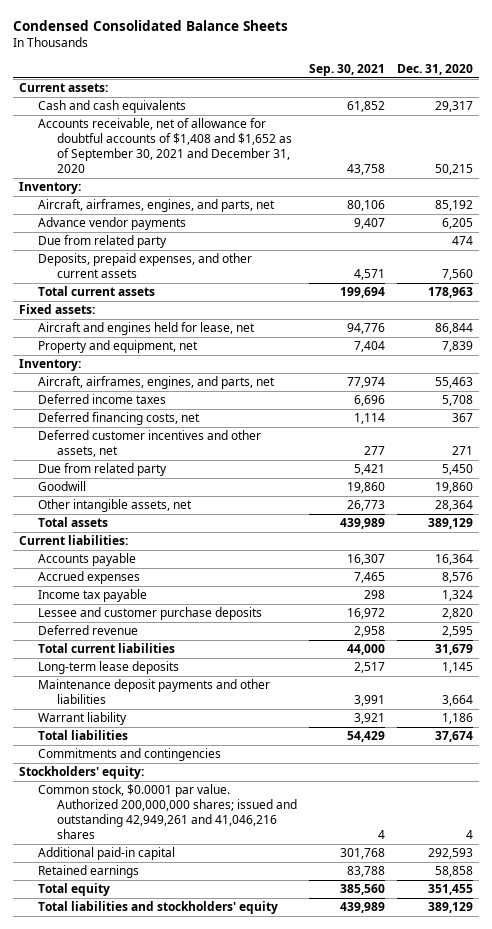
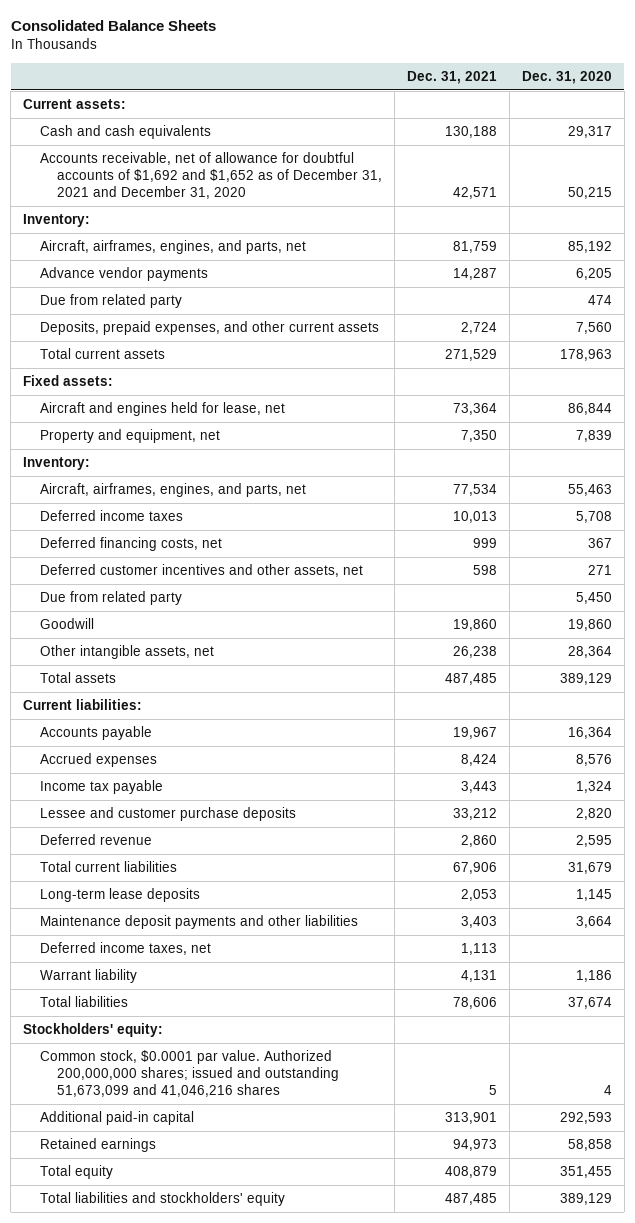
[13,20,289,32] Condensed Consolidated Balance Sheets -> [10,20,216,32] Consolidated Balance Sheets
[308,63,385,76] Sep. 30, 2021 -> none
none -> [406,70,497,84] Dec. 31, 2021
[37,118,292,174] Accounts receivable, net of allowance for doubtful accounts of $1,408 and $1,652 as of September 30, 2021 and December 31, 2020 -> [40,152,382,200] Accounts receivable, net of allowance for doubtful accounts of $1,692 and $1,652 as of December 31, 2021 and December 31, 2020
none -> [40,942,212,956] Deferred income taxes, net
[37,748,221,762] Commitments and contingencies -> none
[37,784,297,840] Common stock, $0.0001 par value. Authorized 200,000,000 shares; issued and outstanding 42,949,261 and 41,046,216 shares -> [40,1050,339,1098] Common stock, $0.0001 par value. Authorized 200,000,000 shares; issued and outstanding 51,673,099 and 41,046,216 shares

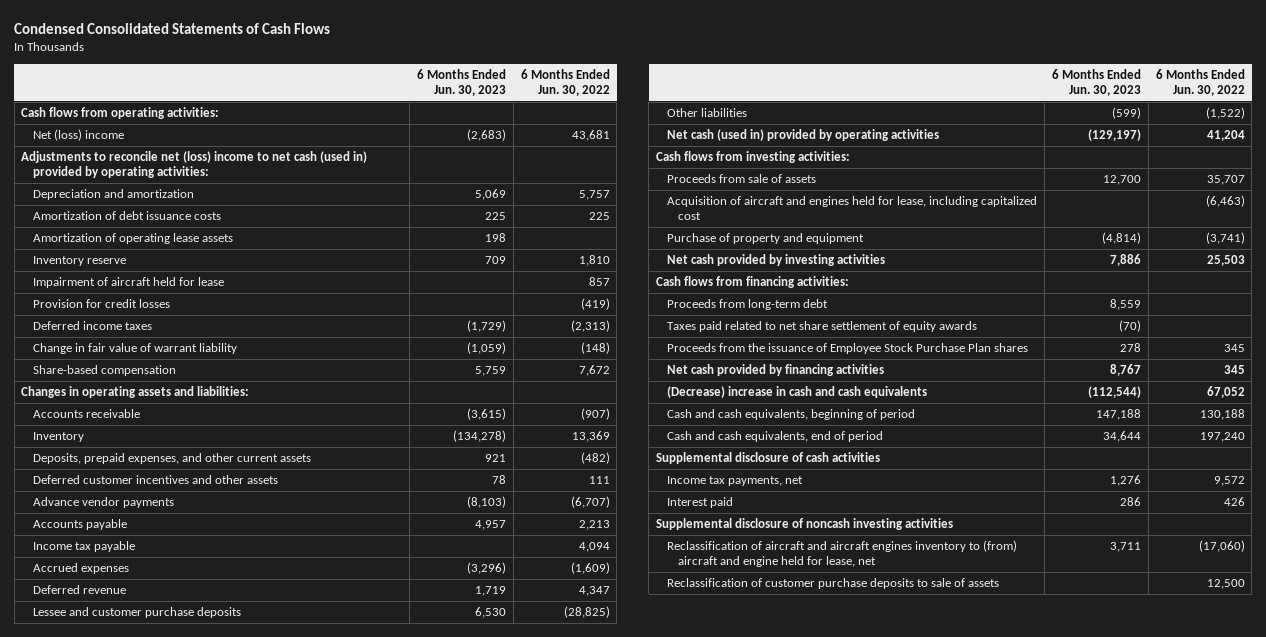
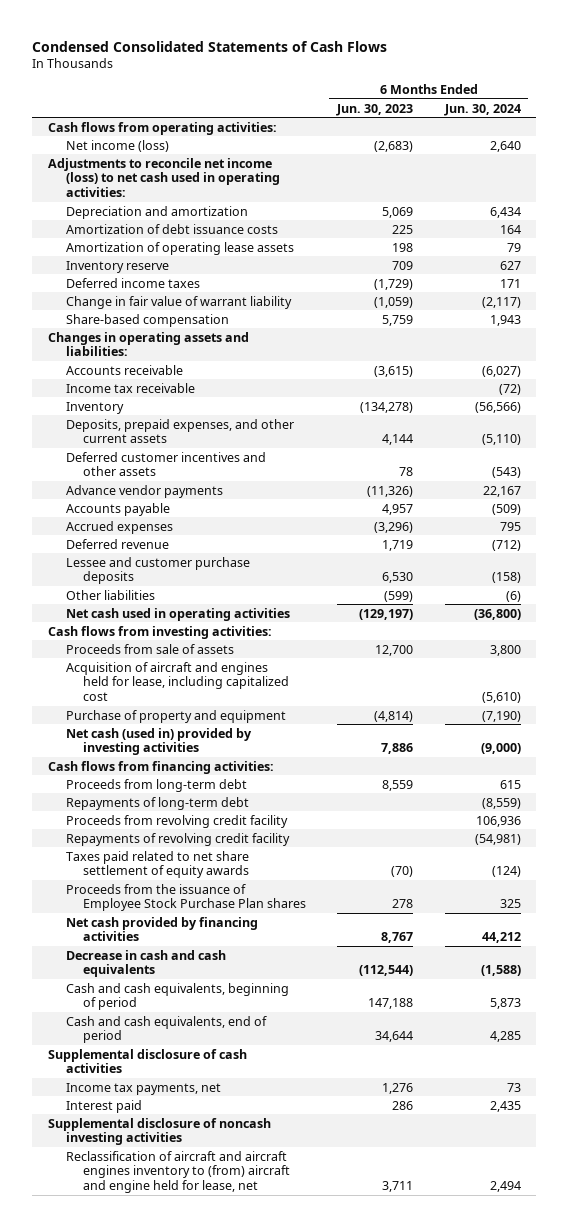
[520,69,610,97] 6 Months Ended Jun. 30, 2022 -> none
none -> [443,103,521,116] Jun. 30, 2024
[32,129,124,142] Net (loss) income -> [65,139,169,152] Net income (loss)
[21,151,368,178] Adjustments to reconcile net (loss) income to net cash (used in) provided by operating activities: -> [48,157,280,197] Adjustments to reconcile net income (loss) to net cash used in operating activities:
[32,277,224,289] Impairment of aircraft held for lease -> none
[32,299,170,309] Provision for credit losses -> none
none -> [65,382,195,393] Income tax receivable
[485,454,507,463] 921 -> [382,434,414,446] 4,144
[467,496,507,509] (8,103) -> [367,485,414,497] (11,326)
[32,541,135,553] Income tax payable -> none
[667,129,940,142] Net cash (used in) provided by operating activities -> [65,607,290,621] Net cash used in operating activities
[667,254,886,267] Net cash provided by investing activities -> [65,727,252,756] Net cash (used in) provided by investing activities
none -> [65,796,249,810] Repayments of long-term debt
none -> [65,814,288,828] Proceeds from revolving credit facility
none -> [65,832,290,846] Repayments of revolving credit facility
[667,386,928,399] (Decrease) increase in cash and cash equivalents -> [65,949,226,978] Decrease in cash and cash equivalents
[667,578,1000,590] Reclassification of customer purchase deposits to sale of assets -> none

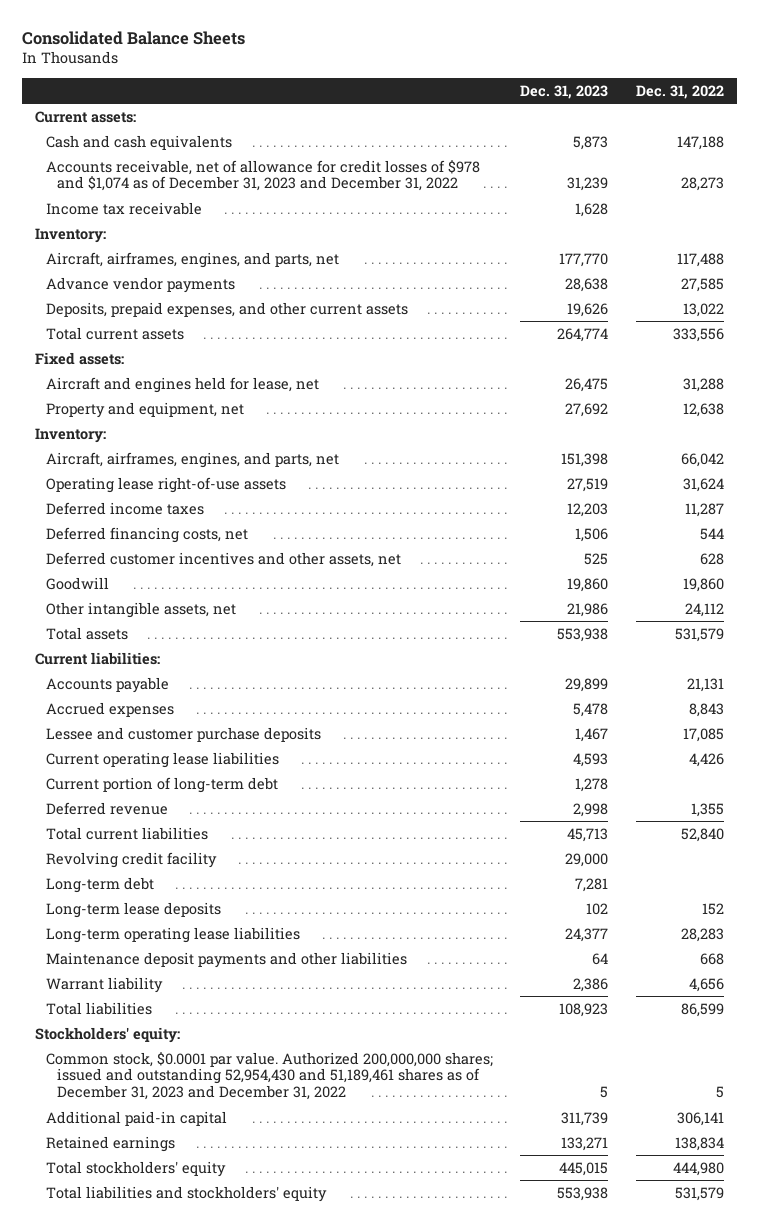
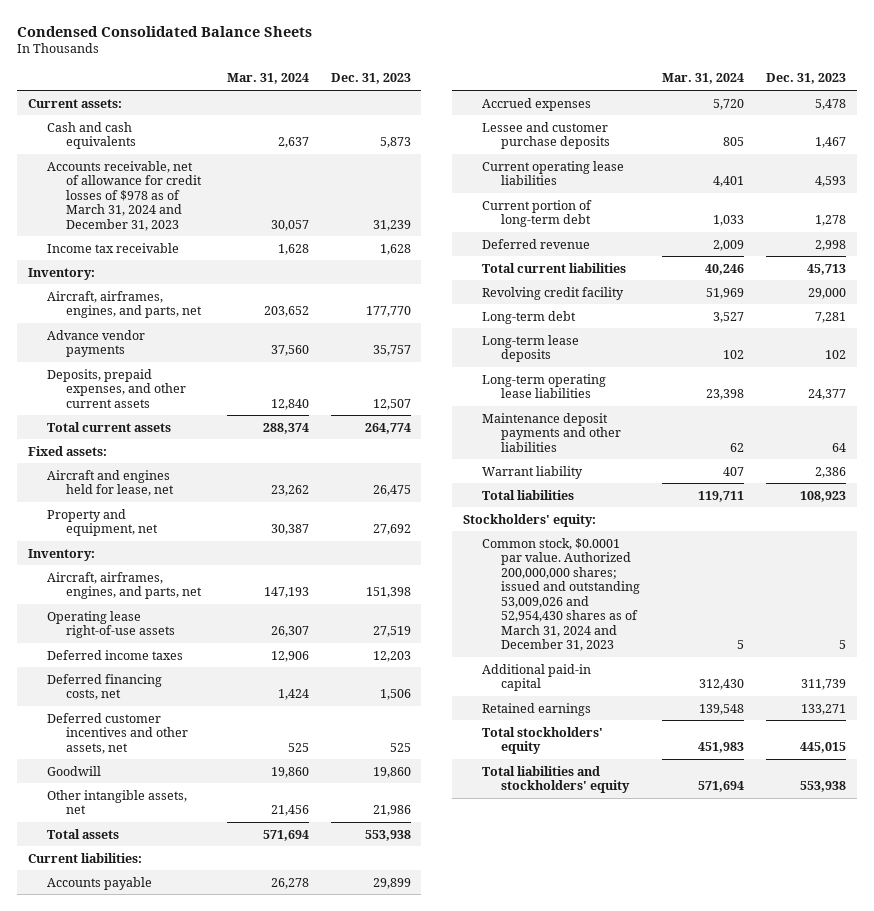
[21,31,245,46] Consolidated Balance Sheets -> [17,25,313,37] Condensed Consolidated Balance Sheets
[635,84,724,99] Dec. 31, 2022 -> none
none -> [226,73,309,85] Mar. 31, 2024
[46,159,481,192] Accounts receivable, net of allowance for credit losses of $978 and $1,074 as of December 31, 2023 and December 31, 2022 -> [47,160,202,231] Accounts receivable, net of allowance for credit losses of $978 as of March 31, 2024 and December 31, 2023
[565,277,609,292] 28,638 -> [372,345,411,357] 35,757
[567,302,609,317] 19,626 -> [372,398,411,410] 12,507
[46,1051,494,1100] Common stock, $0.0001 par value. Authorized 200,000,000 shares; issued and outstanding 52,954,430 and 51,189,461 shares as of December 31, 2023 and December 31, 2022 -> [482,537,640,652] Common stock, $0.0001 par value. Authorized 200,000,000 shares; issued and outstanding 53,009,026 and 52,954,430 shares as of March 31, 2024 and December 31, 2023

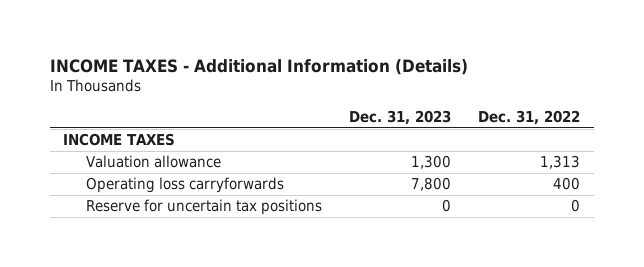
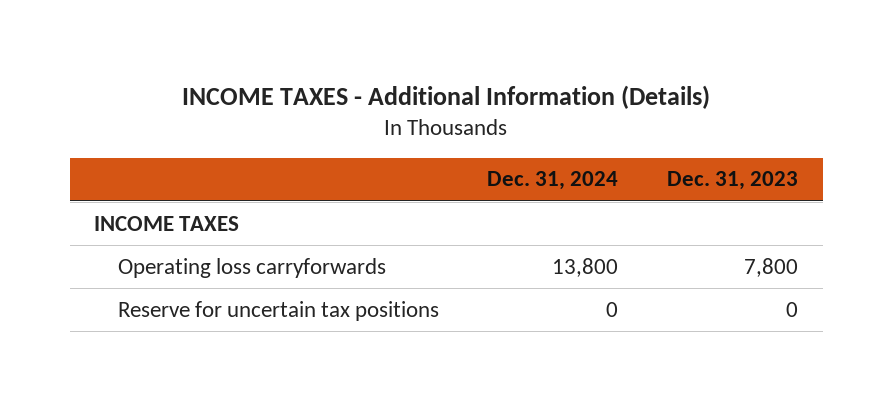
[478,109,581,125] Dec. 31, 2022 -> none
none -> [487,171,619,191] Dec. 31, 2024
[85,155,221,169] Valuation allowance -> none

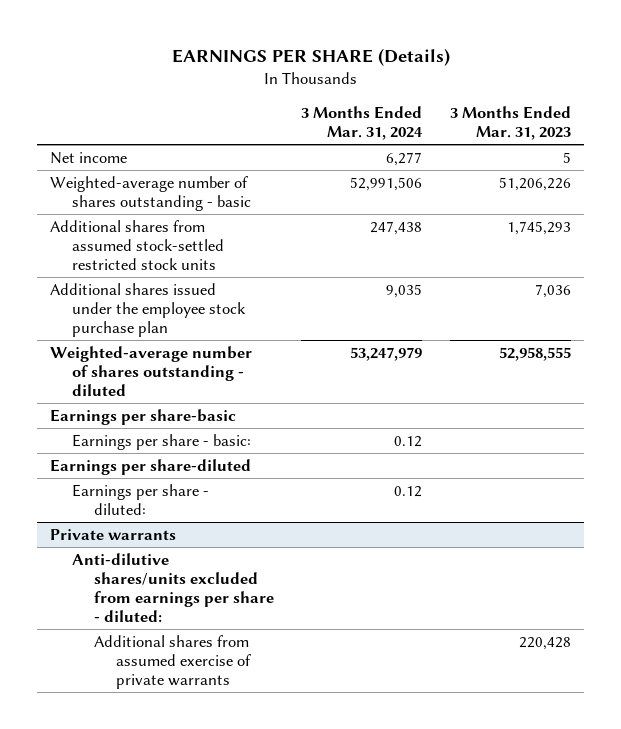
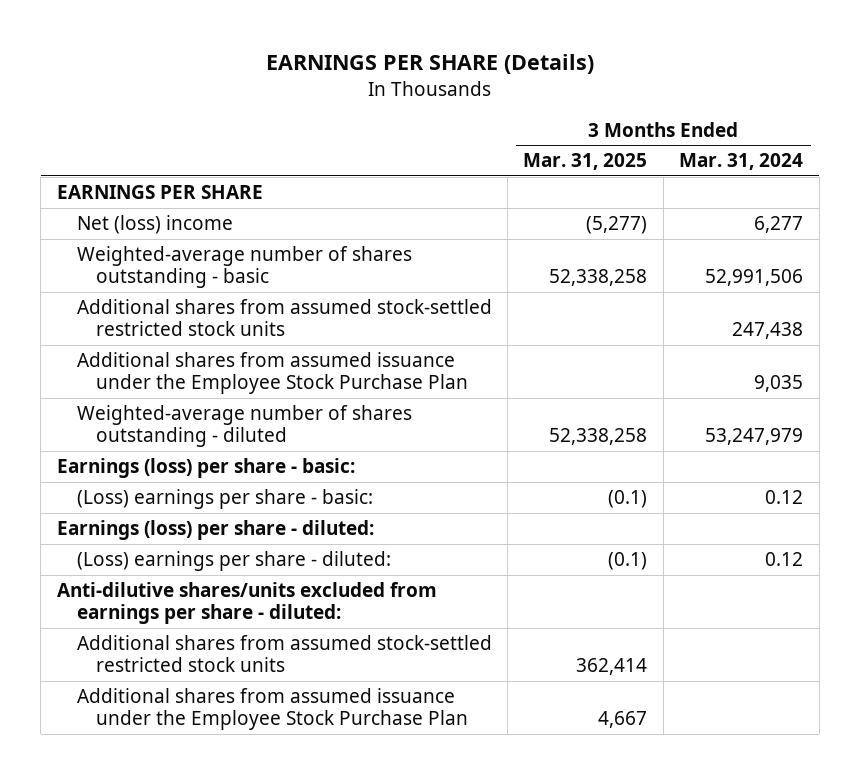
[449,106,571,141] 3 Months Ended Mar. 31, 2023 -> none
none -> [523,153,648,171] Mar. 31, 2025
none -> [56,185,263,200] EARNINGS PER SHARE
[50,151,128,164] Net income -> [76,215,233,235] Net (loss) income
[50,282,247,338] Additional shares issued under the employee stock purchase plan -> [76,352,469,395] Additional shares from assumed issuance under the Employee Stock Purchase Plan
[50,528,177,540] Private warrants -> none
[50,408,237,425] Earnings per share-basic -> [56,458,355,479] Earnings (loss) per share - basic:
[72,433,252,450] Earnings per share - basic: -> [76,489,373,510] (Loss) earnings per share - basic:
[50,458,252,475] Earnings per share-diluted -> [56,520,374,541] Earnings (loss) per share - diluted:
[72,483,210,515] Earnings per share - diluted: -> [76,551,391,572] (Loss) earnings per share - diluted:
[94,634,251,690] Additional shares from assumed exercise of private warrants -> none
none -> [76,635,492,673] Additional shares from assumed stock-settled restricted stock units
none -> [76,688,469,731] Additional shares from assumed issuance under the Employee Stock Purchase Plan

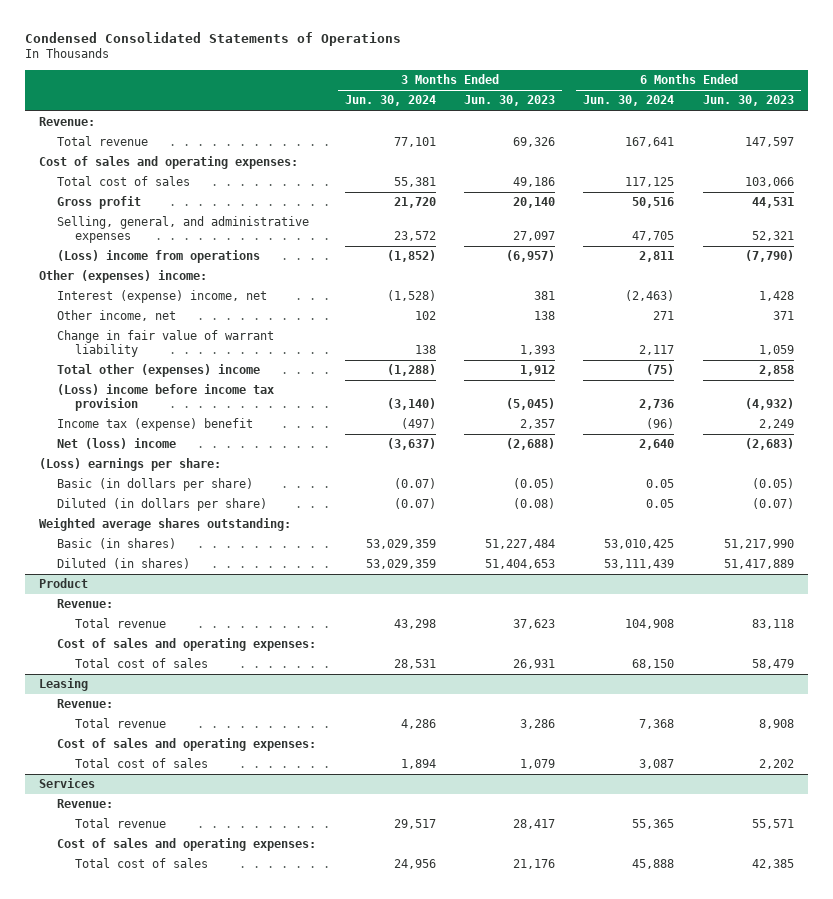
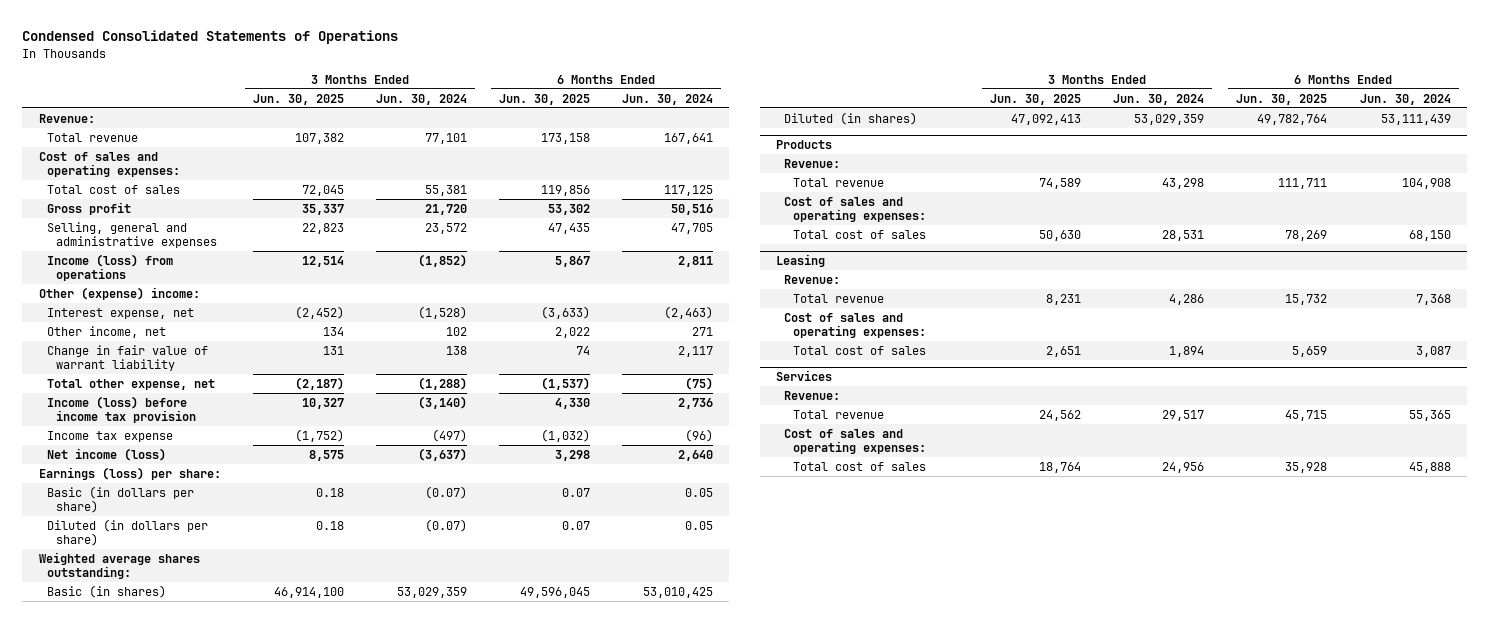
[464,95,556,107] Jun. 30, 2023 -> none
[702,95,794,107] Jun. 30, 2023 -> none
none -> [252,93,344,105] Jun. 30, 2025
none -> [499,93,591,105] Jun. 30, 2025
[57,216,310,243] Selling, general, and administrative expenses -> [47,221,217,249] Selling, general and administrative expenses
[57,250,261,264] (Loss) income from operations -> [47,253,174,282] Income (loss) from operations
[39,270,208,284] Other (expenses) income: -> [38,286,200,300] Other (expense) income:
[57,290,268,304] Interest (expense) income, net -> [47,307,195,319] Interest expense, net
[57,364,261,378] Total other (expenses) income -> [47,378,216,390] Total other expense, net
[57,384,275,411] (Loss) income before income tax provision -> [47,395,196,424] Income (loss) before income tax provision
[57,418,254,432] Income tax (expense) benefit -> [47,430,174,442] Income tax expense
[57,438,177,450] Net (loss) income -> [47,447,167,461] Net income (loss)
[39,458,222,472] (Loss) earnings per share: -> [38,466,221,480] Earnings (loss) per share:
[39,578,89,589] Product -> [775,139,832,149] Products

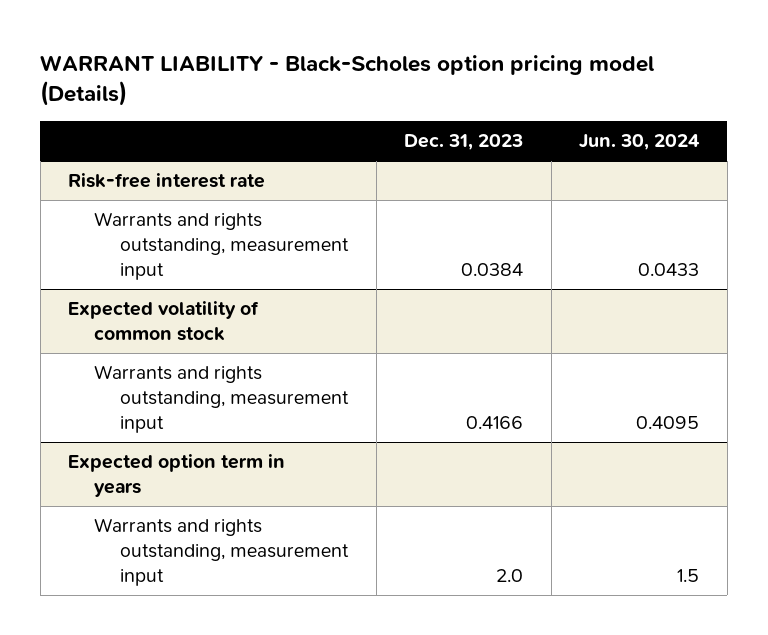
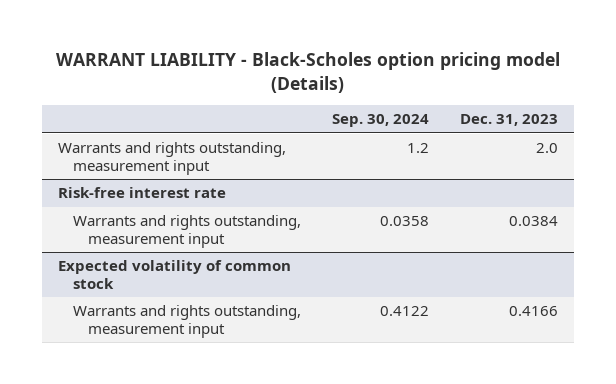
[579,134,701,151] Jun. 30, 2024 -> none
none -> [331,114,429,128] Sep. 30, 2024
none -> [57,142,286,175] Warrants and rights outstanding, measurement input
[68,454,286,497] Expected option term in years -> none
[94,518,350,586] Warrants and rights outstanding, measurement input -> none

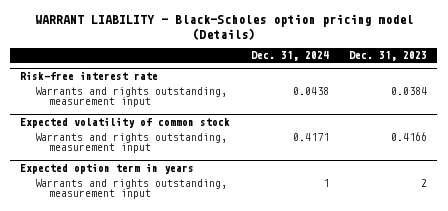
[331,114,429,128] Sep. 30, 2024 -> none
none -> [250,51,329,62] Dec. 31, 2024
[57,142,286,175] Warrants and rights outstanding, measurement input -> none
none -> [20,162,195,174] Expected option term in years
none -> [34,178,227,200] Warrants and rights outstanding, measurement input

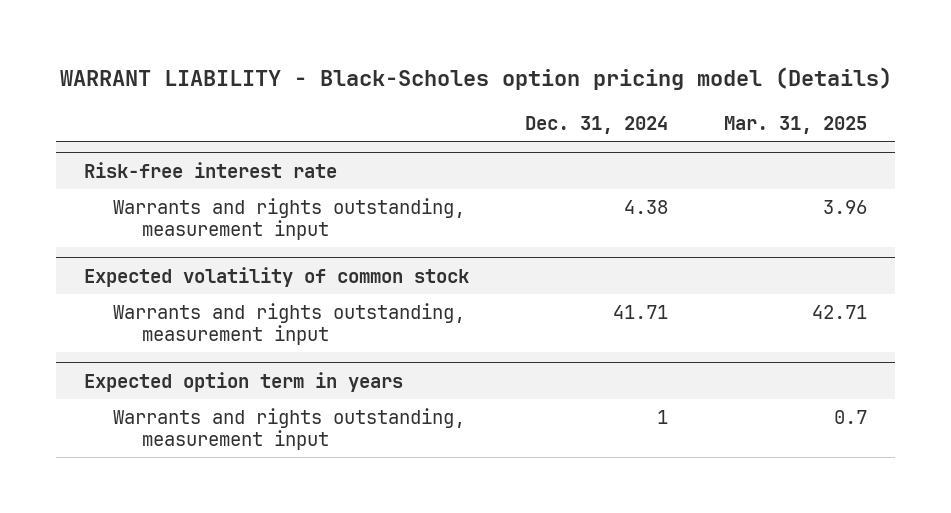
[349,51,428,62] Dec. 31, 2023 -> none
none -> [724,115,868,134] Mar. 31, 2025
[292,86,329,95] 0.0438 -> [624,200,669,215] 4.38
[292,132,329,141] 0.4171 -> [613,305,669,320] 41.71

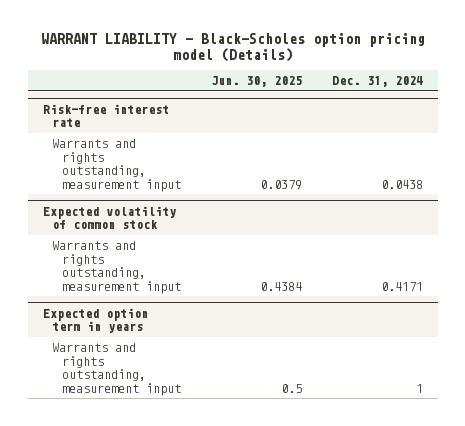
[724,115,868,134] Mar. 31, 2025 -> none
none -> [210,76,302,88] Jun. 30, 2025
[624,200,669,215] 4.38 -> [380,179,423,189] 0.0438
[613,305,669,320] 41.71 -> [380,281,423,291] 0.4171

